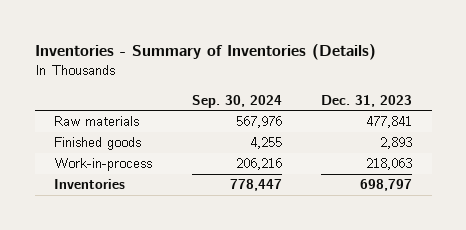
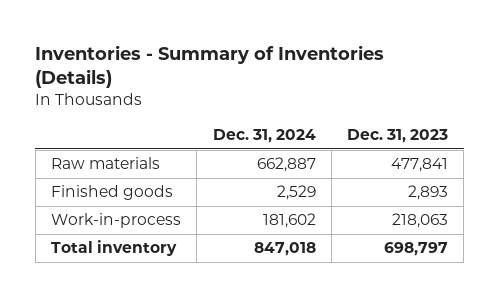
[191,94,282,108] Sep. 30, 2024 -> none
none -> [212,129,316,144] Dec. 31, 2024
[54,179,126,190] Inventories -> [50,240,177,257] Total inventory

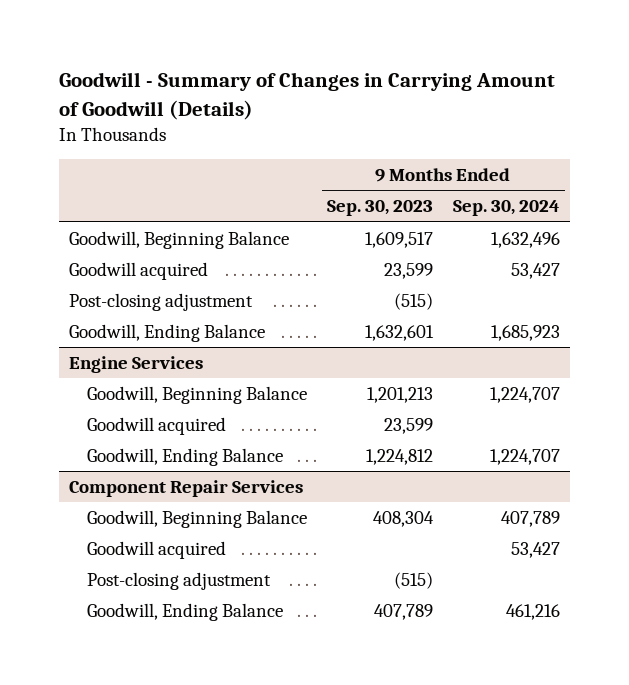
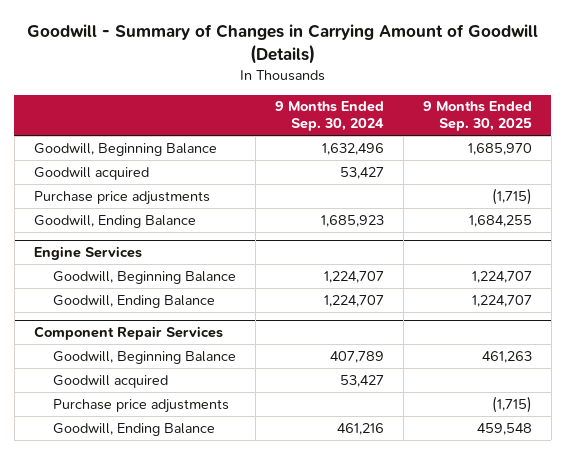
[326,200,433,217] Sep. 30, 2023 -> none
none -> [422,101,532,132] 9 Months Ended Sep. 30, 2025
[69,292,254,311] Post-closing adjustment -> [33,190,210,205] Purchase price adjustments
[86,416,226,435] Goodwill acquired -> none
[86,571,271,590] Post-closing adjustment -> [52,398,229,413] Purchase price adjustments

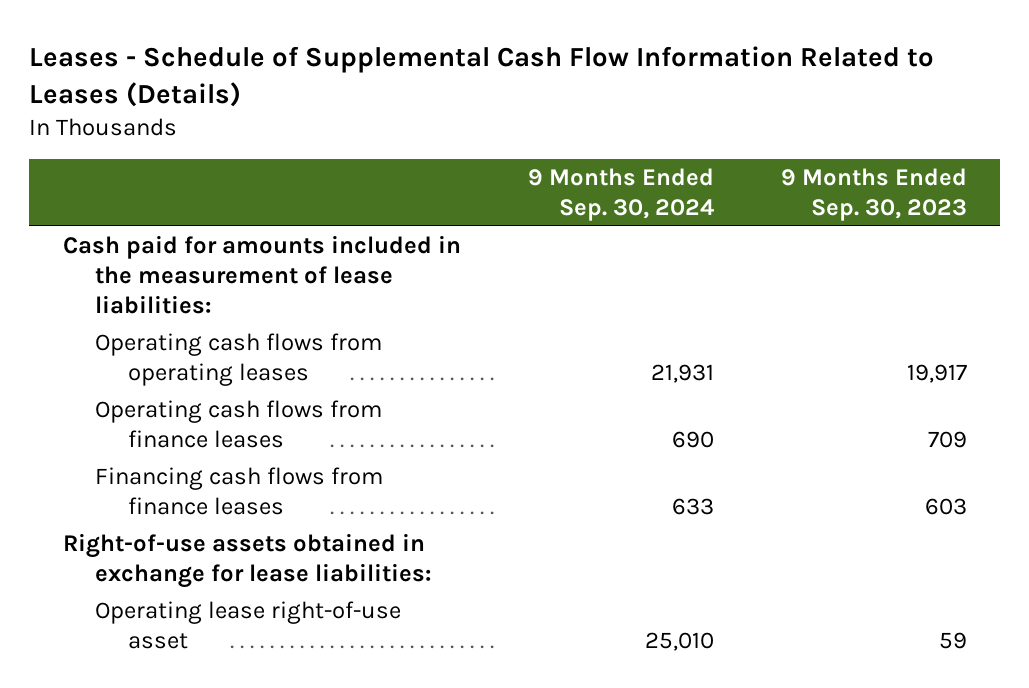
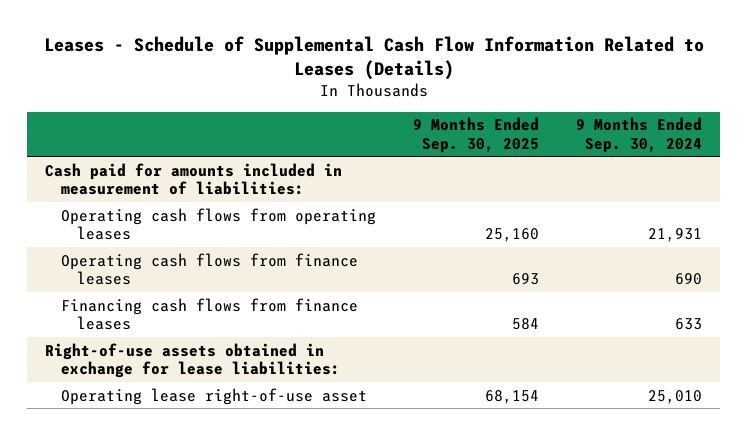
[780,167,967,221] 9 Months Ended Sep. 30, 2023 -> none
none -> [412,117,539,153] 9 Months Ended Sep. 30, 2025
[62,234,461,315] Cash paid for amounts included in the measurement of lease liabilities: -> [45,162,343,195] Cash paid for amounts included in measurement of liabilities:

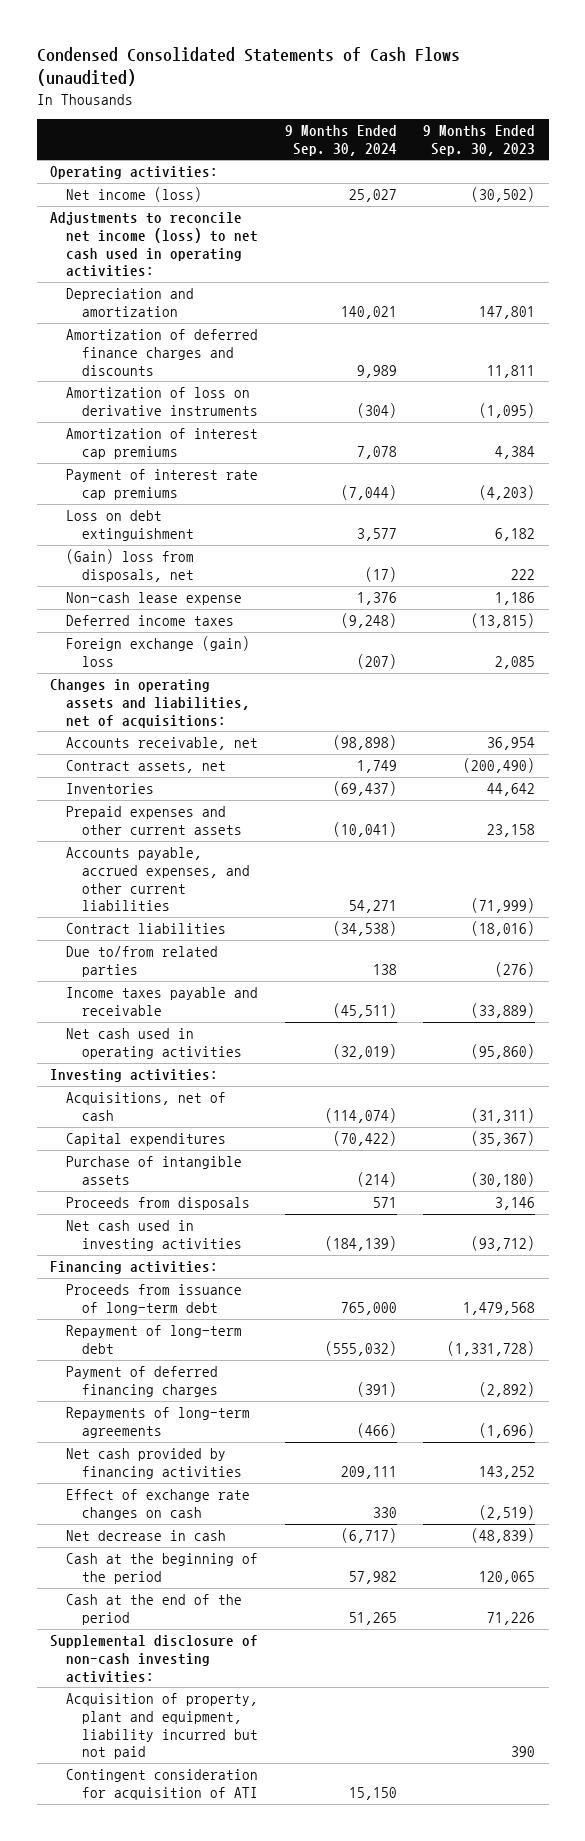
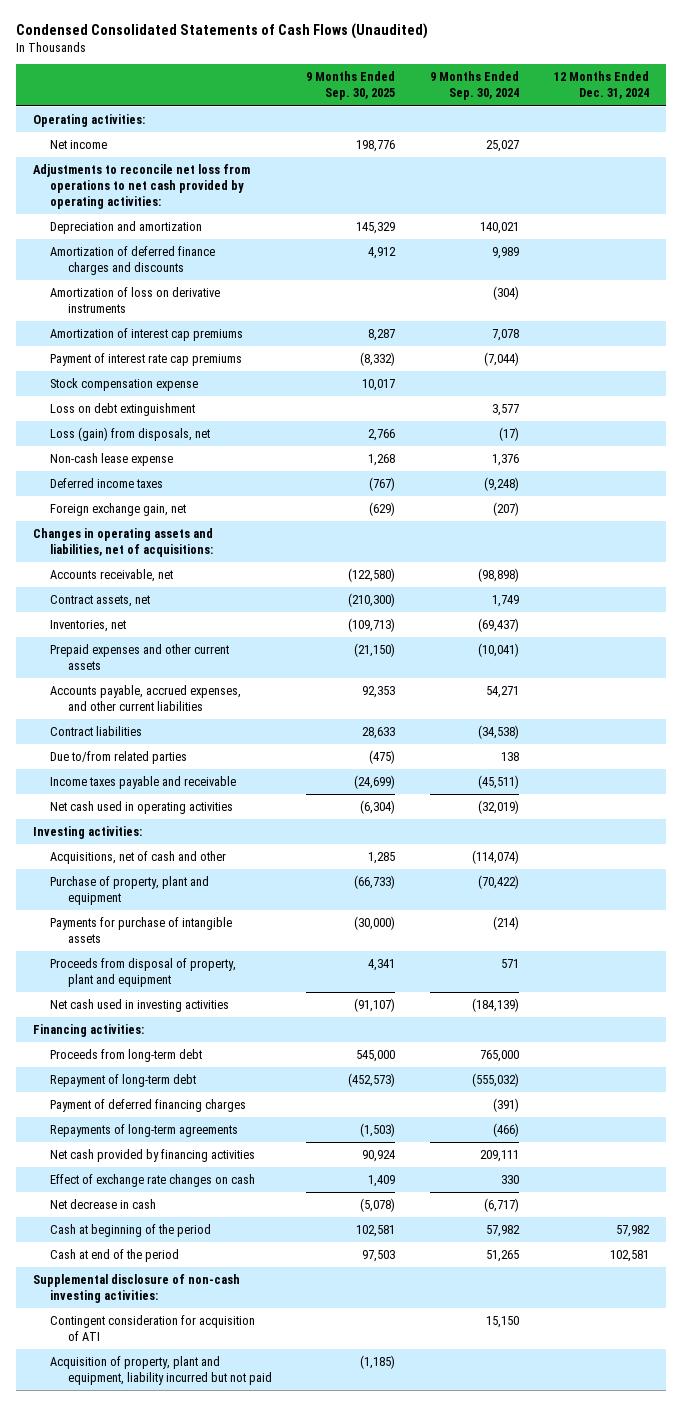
[36,46,460,87] Condensed Consolidated Statements of Cash Flows (unaudited) -> [15,23,428,40] Condensed Consolidated Statements of Cash Flows (Unaudited)
[423,124,536,156] 9 Months Ended Sep. 30, 2023 -> none
none -> [306,71,396,101] 9 Months Ended Sep. 30, 2025
none -> [553,71,649,100] 12 Months Ended Dec. 31, 2024
[65,187,202,203] Net income (loss) -> [50,140,108,150] Net income
[49,212,258,278] Adjustments to reconcile net income (loss) to net cash used in operating activities: -> [32,164,250,210] Adjustments to reconcile net loss from operations to net cash provided by operating activities:
none -> [50,378,199,392] Stock compensation expense
[65,549,194,582] (Gain) loss from disposals, net -> [50,427,211,442] Loss (gain) from disposals, net
[65,636,250,667] Foreign exchange (gain) loss -> [50,503,187,517] Foreign exchange gain, net
[65,783,154,795] Inventories -> [50,620,127,633] Inventories, net
[65,1092,226,1121] Acquisitions, net of cash -> [50,851,227,865] Acquisitions, net of cash and other
[65,1133,226,1147] Capital expenditures -> [50,876,210,906] Purchase of property, plant and equipment
[65,1156,242,1185] Purchase of intangible assets -> [50,917,233,944] Payments for purchase of intangible assets
[65,1197,250,1211] Proceeds from disposals -> [50,958,237,988] Proceeds from disposal of property, plant and equipment
[65,1284,242,1315] Proceeds from issuance of long-term debt -> [50,1049,203,1063] Proceeds from long-term debt
[65,1553,258,1584] Cash at the beginning of the period -> [50,1224,212,1238] Cash at beginning of the period
[65,1594,242,1625] Cash at the end of the period -> [50,1249,180,1263] Cash at end of the period
[65,1693,258,1760] Acquisition of property, plant and equipment, liability incurred but not paid -> [50,1356,272,1386] Acquisition of property, plant and equipment, liability incurred but not paid

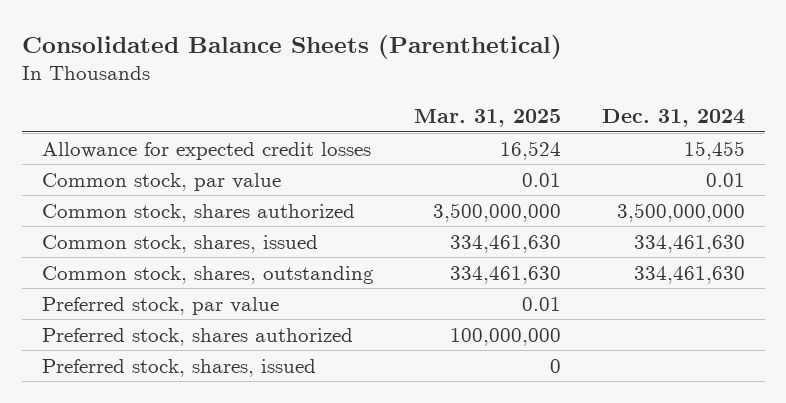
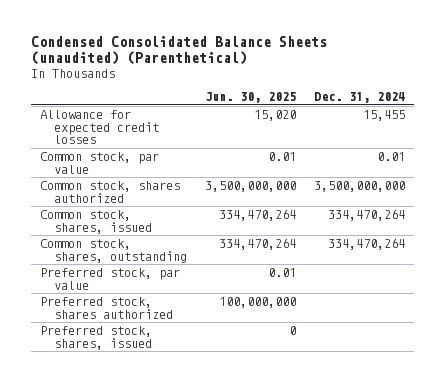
[21,34,562,59] Consolidated Balance Sheets (Parenthetical) -> [30,36,327,66] Condensed Consolidated Balance Sheets (unaudited) (Parenthetical)
[414,109,562,128] Mar. 31, 2025 -> none
none -> [204,92,296,104] Jun. 30, 2025
[633,234,745,253] 334,461,630 -> [328,209,406,222] 334,470,264
[633,265,745,284] 334,461,630 -> [328,238,406,251] 334,470,264

